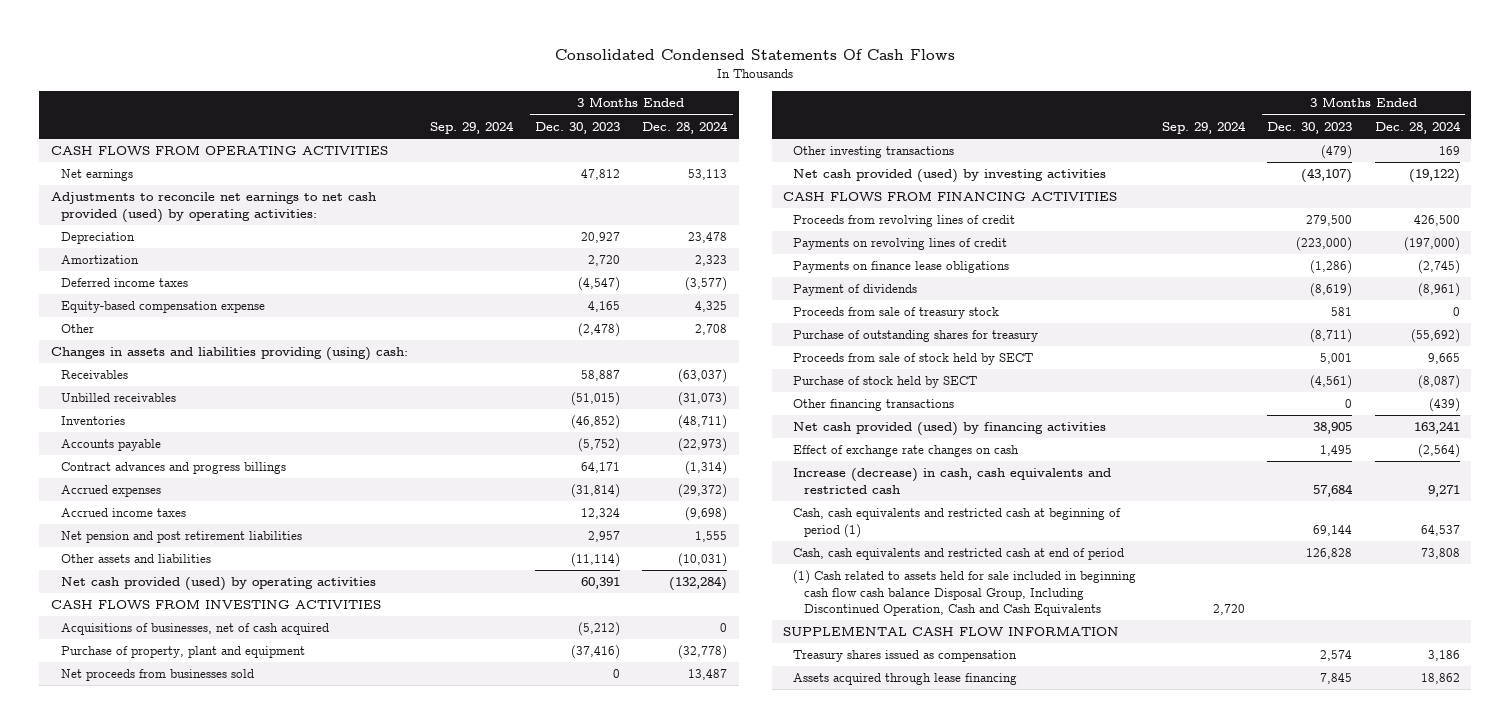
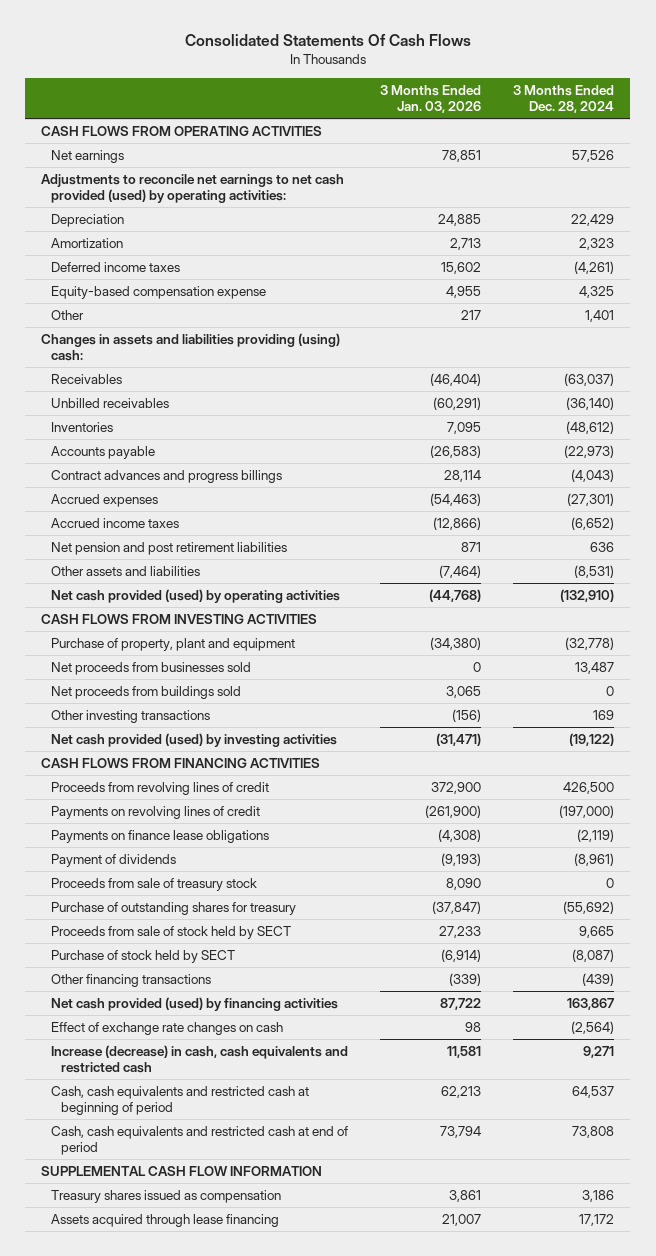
[555,49,956,61] Consolidated Condensed Statements Of Cash Flows -> [184,34,471,47] Consolidated Statements Of Cash Flows
[429,120,514,134] Sep. 29, 2024 -> none
[535,121,621,134] Dec. 30, 2023 -> none
none -> [380,84,482,114] 3 Months Ended Jan. 03, 2026
[688,169,728,181] 53,113 -> [572,149,615,162] 57,526
[688,232,728,244] 23,478 -> [571,213,615,226] 22,429
[685,277,728,292] (3,577) -> [574,260,615,274] (4,261)
[695,324,728,336] 2,708 -> [585,309,615,322] 1,401
[678,392,728,407] (31,073) -> [566,396,615,410] (36,140)
[678,415,728,430] (48,711) -> [566,420,615,434] (48,612)
[685,461,728,476] (1,314) -> [571,468,615,482] (4,043)
[678,484,728,499] (29,372) -> [567,492,615,506] (27,301)
[685,507,728,522] (9,698) -> [571,516,615,530] (6,652)
[695,531,728,543] 1,555 -> [590,541,615,552] 636
[678,553,728,568] (10,031) -> [574,564,615,578] (8,531)
[669,576,728,592] (132,284) -> [560,588,615,602] (132,910)
[60,623,329,636] Acquisitions of businesses, net of cash acquired -> none
none -> [51,685,242,699] Net proceeds from buildings sold
[1417,260,1460,275] (2,745) -> [577,828,615,842] (2,119)
[1413,421,1460,435] 163,241 -> [567,997,615,1010] 163,867
[793,508,1122,538] Cash, cash equivalents and restricted cash at beginning of period (1) -> [51,1085,310,1116] Cash, cash equivalents and restricted cash at beginning of period
[793,570,1137,616] (1) Cash related to assets held for sale included in beginning cash flow cash balance Disposal Group, Including Discontinued Operation, Cash and Cash Equivalents -> none
[1420,673,1460,685] 18,862 -> [579,1213,615,1226] 17,172

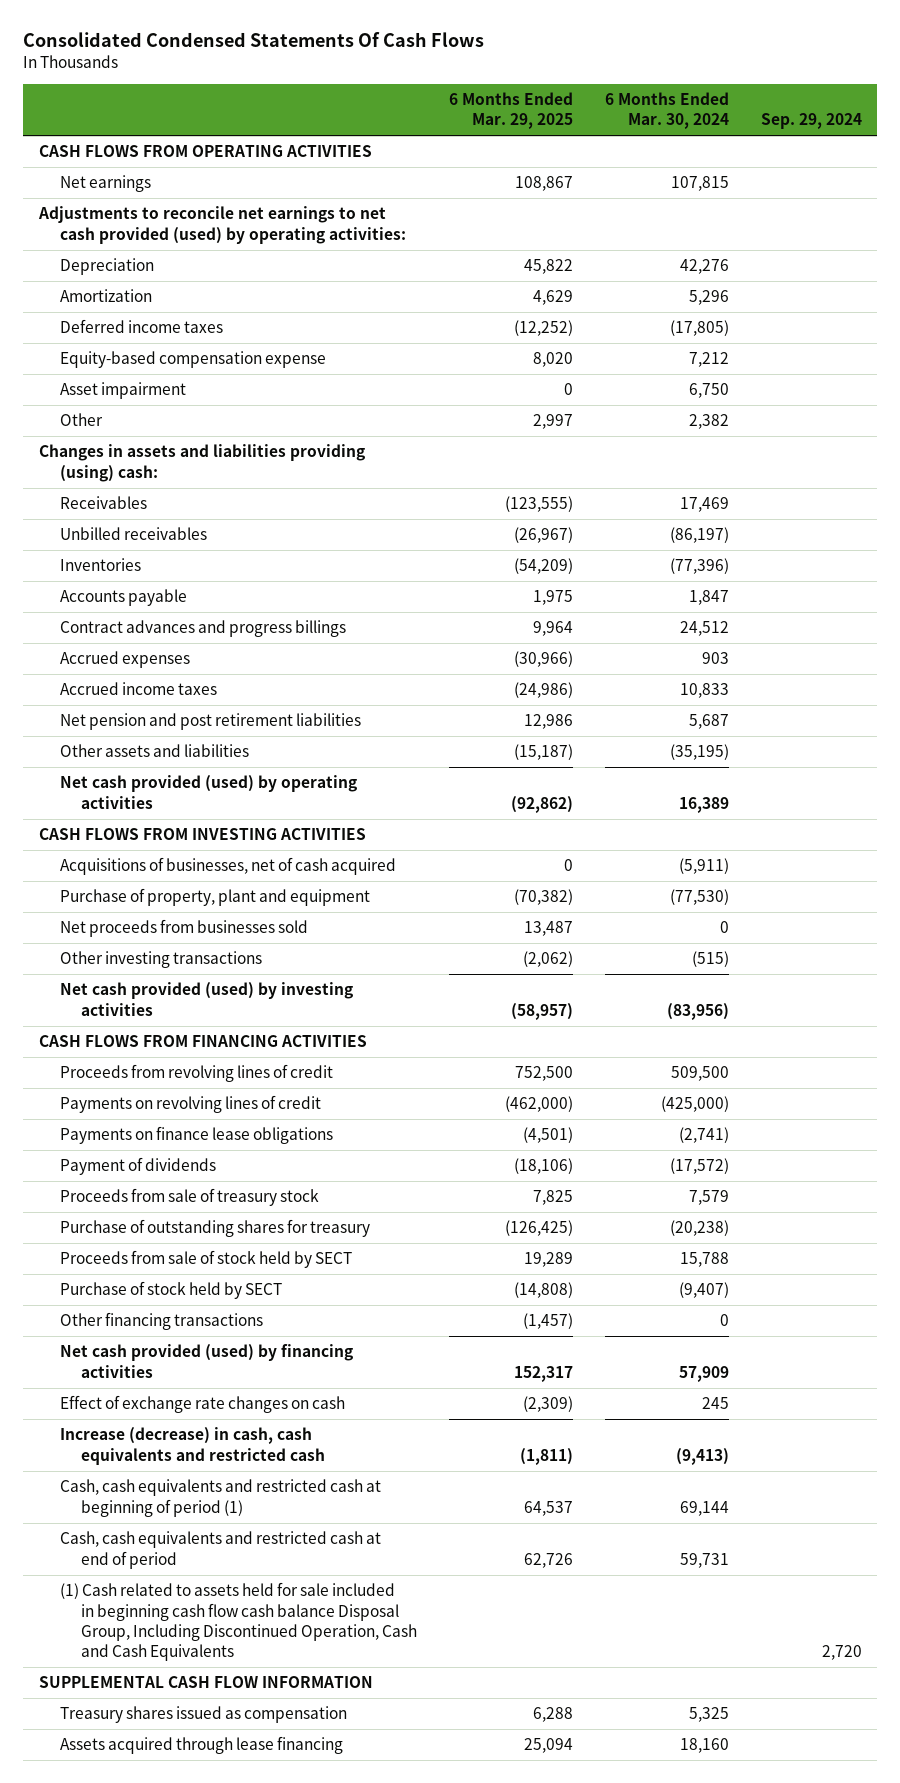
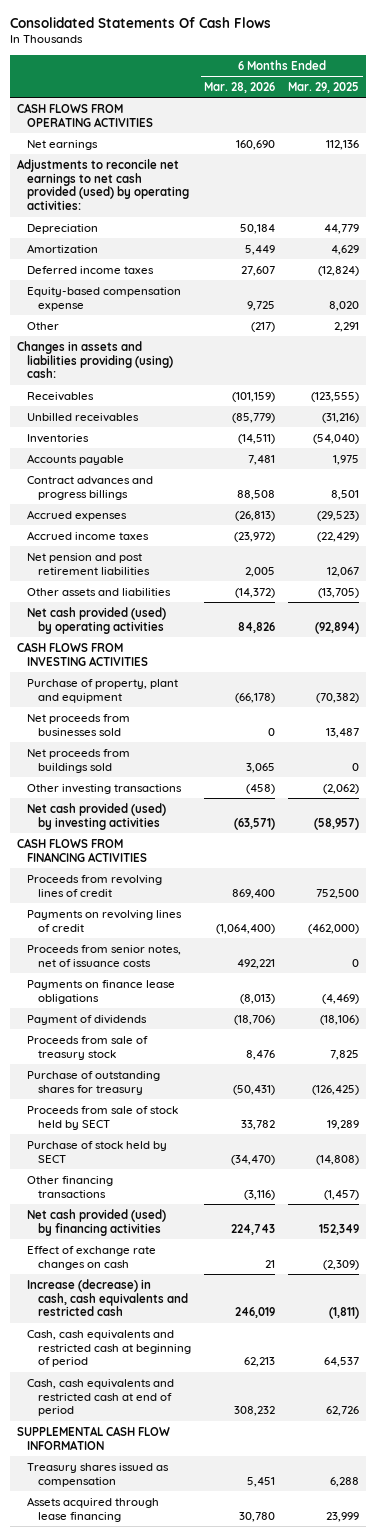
[22,32,484,48] Consolidated Condensed Statements Of Cash Flows -> [9,16,271,28] Consolidated Statements Of Cash Flows
[604,92,729,130] 6 Months Ended Mar. 30, 2024 -> none
[760,113,862,130] Sep. 29, 2024 -> none
none -> [204,81,276,93] Mar. 28, 2026
[514,176,573,192] 108,867 -> [326,139,360,150] 112,136
[523,259,573,275] 45,822 -> [324,223,360,234] 44,779
[513,320,573,337] (12,252) -> [318,265,360,276] (12,824)
[59,382,186,400] Asset impairment -> none
[532,414,573,430] 2,997 -> [334,321,360,332] 2,291
[513,527,573,544] (26,967) -> [322,412,360,423] (31,216)
[513,558,573,575] (54,209) -> [313,433,360,444] (54,040)
[532,621,573,637] 9,964 -> [331,489,360,500] 8,501
[513,651,573,668] (30,966) -> [317,510,360,521] (29,523)
[513,682,573,699] (24,986) -> [317,531,360,542] (22,429)
[523,714,573,730] 12,986 -> [327,566,360,577] 12,067
[513,744,573,761] (15,187) -> [318,587,360,598] (13,705)
[510,795,573,813] (92,862) -> [315,621,360,634] (92,894)
[59,857,396,876] Acquisitions of businesses, net of cash acquired -> none
none -> [27,748,131,773] Net proceeds from buildings sold
none -> [27,944,182,967] Proceeds from senior notes, net of issuance costs
[522,1127,573,1144] (4,501) -> [322,993,360,1004] (4,469)
[513,1365,573,1382] 152,317 -> [319,1223,360,1235] 152,349
[59,1479,381,1517] Cash, cash equivalents and restricted cash at beginning of period (1) -> [27,1329,191,1368] Cash, cash equivalents and restricted cash at beginning of period
[59,1582,417,1661] (1) Cash related to assets held for sale included in beginning cash flow cash balance Disposal Group, Including Discontinued Operation, Cash and Cash Equivalents -> none
[523,1738,573,1754] 25,094 -> [326,1511,360,1522] 23,999

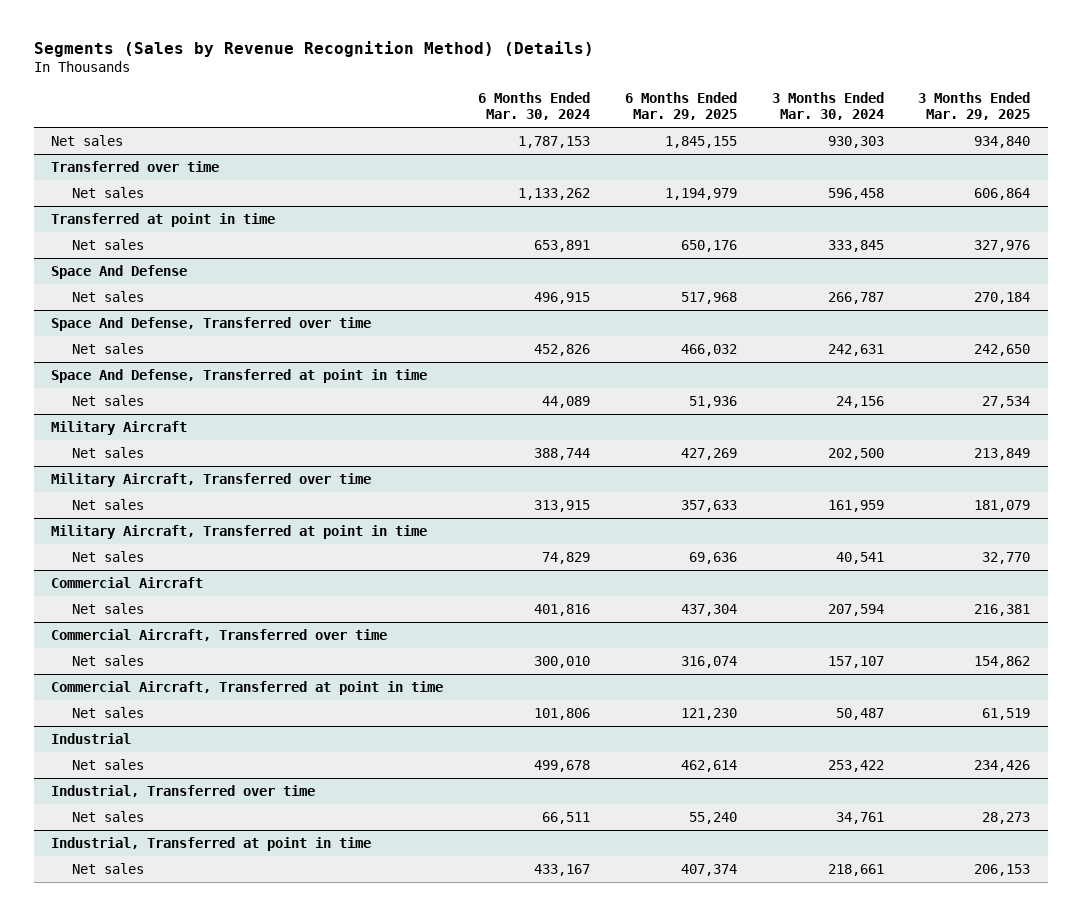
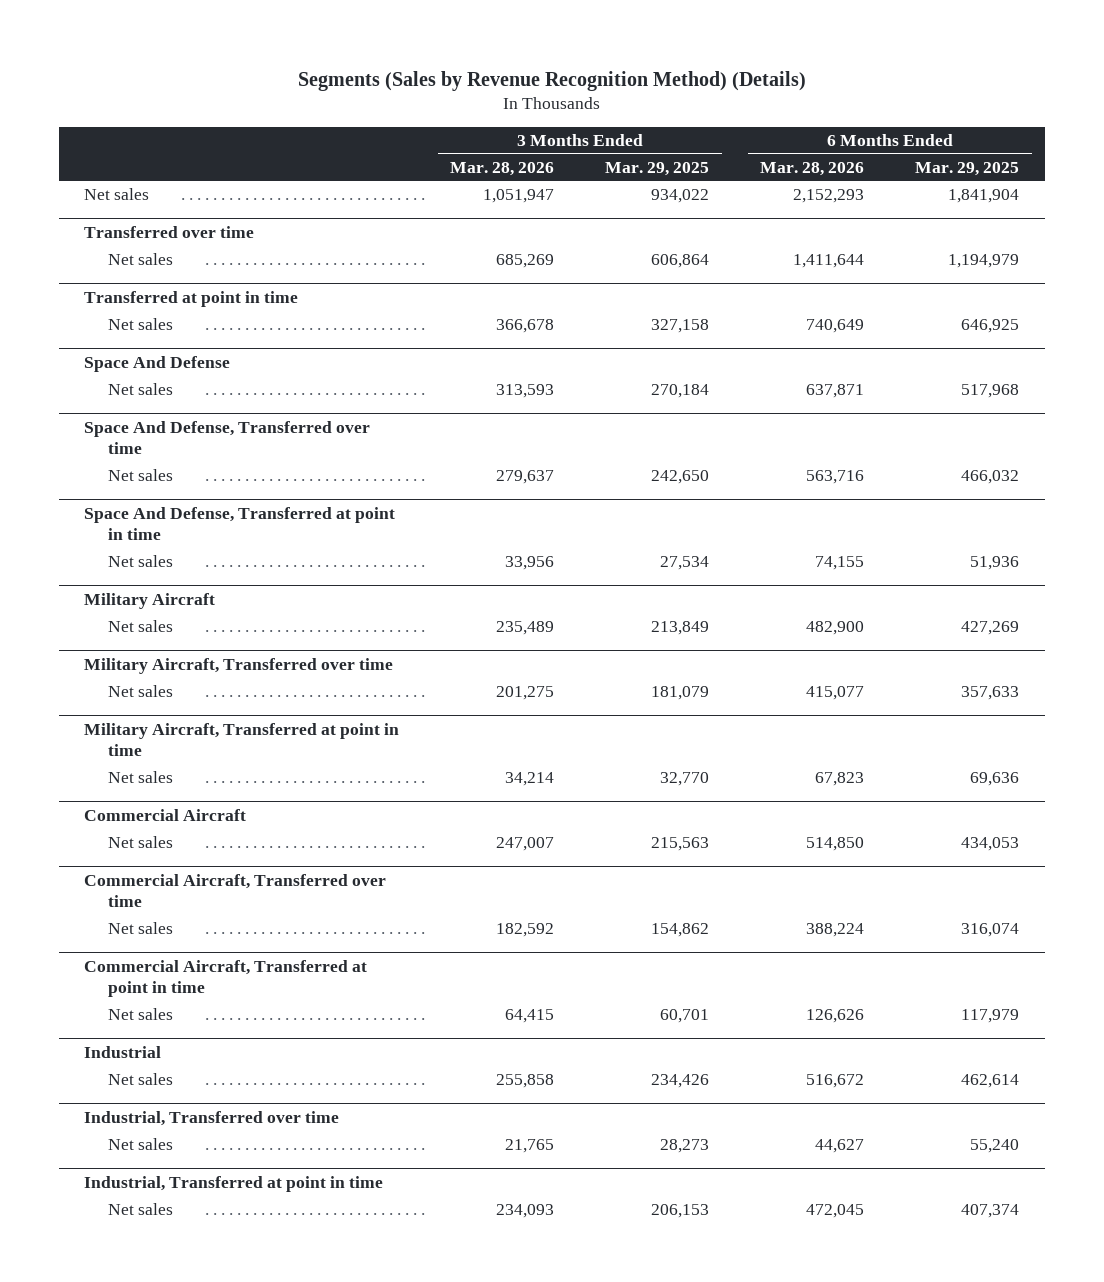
[477,92,590,121] 6 Months Ended Mar. 30, 2024 -> none
[771,92,884,121] 3 Months Ended Mar. 30, 2024 -> none
none -> [450,161,555,176] Mar. 28, 2026
none -> [760,161,865,176] Mar. 28, 2026
[664,135,737,148] 1,845,155 -> [948,189,1020,204] 1,841,904
[974,135,1031,148] 934,840 -> [651,189,710,204] 934,022
[680,239,737,252] 650,176 -> [961,319,1020,334] 646,925
[974,239,1031,252] 327,976 -> [651,319,710,334] 327,158
[680,603,737,616] 437,304 -> [961,837,1020,852] 434,053
[974,603,1031,616] 216,381 -> [651,837,710,852] 215,563
[680,707,737,720] 121,230 -> [961,1009,1020,1024] 117,979
[982,707,1031,720] 61,519 -> [660,1009,710,1024] 60,701

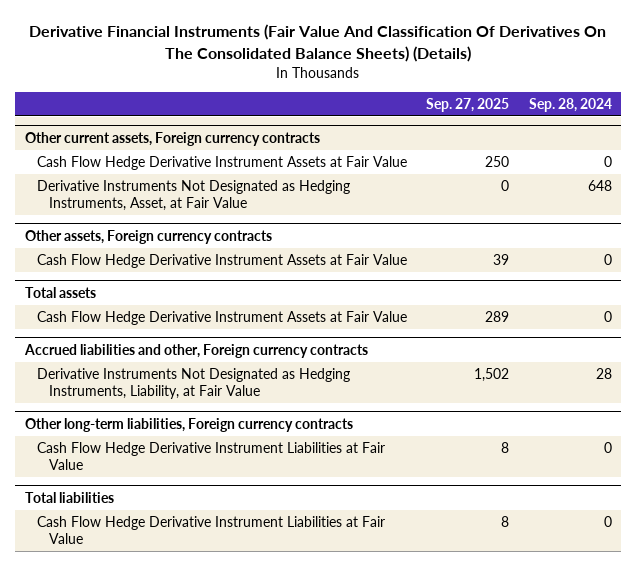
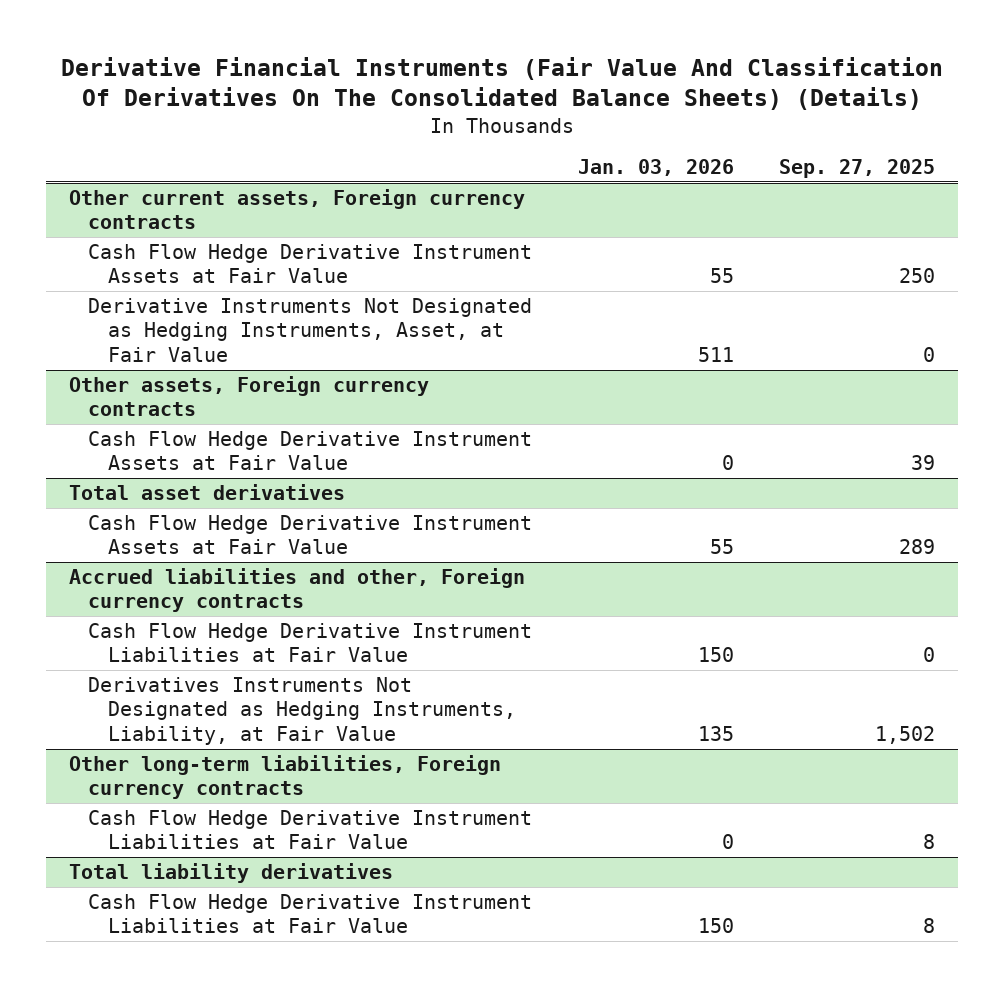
[528,97,612,112] Sep. 28, 2024 -> none
none -> [577,158,734,176] Jan. 03, 2026
[24,286,96,298] Total assets -> [69,483,346,500] Total asset derivatives
none -> [88,622,533,663] Cash Flow Hedge Derivative Instrument Liabilities at Fair Value
[37,368,351,400] Derivative Instruments Not Designated as Hedging Instruments, Liability, at Fair Value -> [88,676,516,746] Derivatives Instruments Not Designated as Hedging Instruments, Liability, at Fair Value
[24,491,114,503] Total liabilities -> [69,862,394,883] Total liability derivatives

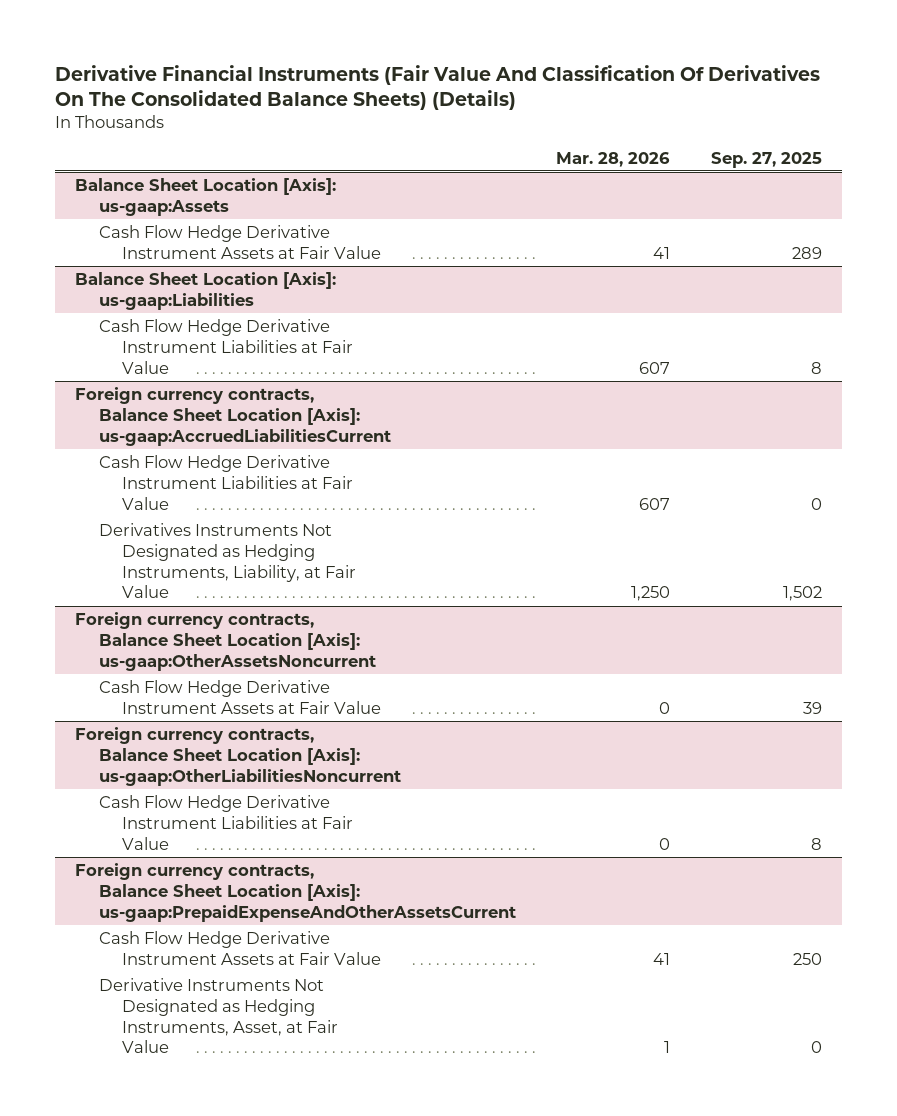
[577,158,734,176] Jan. 03, 2026 -> none
none -> [556,151,671,167] Mar. 28, 2026
[69,188,526,230] Other current assets, Foreign currency contracts -> none
[88,243,533,284] Cash Flow Hedge Derivative Instrument Assets at Fair Value -> none
[88,297,533,363] Derivative Instruments Not Designated as Hedging Instruments, Asset, at Fair Value -> none
[69,375,430,417] Other assets, Foreign currency contracts -> none
[88,430,533,471] Cash Flow Hedge Derivative Instrument Assets at Fair Value -> none
[69,483,346,500] Total asset derivatives -> none
none -> [75,177,337,216] Balance Sheet Location [Axis]: us-gaap:Assets
[69,567,526,613] Accrued liabilities and other, Foreign currency contracts -> none
none -> [75,271,337,310] Balance Sheet Location [Axis]: us-gaap:Liabilities
none -> [98,318,354,374] Cash Flow Hedge Derivative Instrument Liabilities at Fair Value
none -> [75,386,391,446] Foreign currency contracts, Balance Sheet Location [Axis]: us-gaap:AccruedLiabilitiesCurrent
[69,754,502,800] Other long-term liabilities, Foreign currency contracts -> none
[69,862,394,883] Total liability derivatives -> none
none -> [75,611,376,671] Foreign currency contracts, Balance Sheet Location [Axis]: us-gaap:OtherAssetsNoncurrent
[88,809,533,850] Cash Flow Hedge Derivative Instrument Liabilities at Fair Value -> [98,679,382,714] Cash Flow Hedge Derivative Instrument Assets at Fair Value
[923,834,936,850] 8 -> [802,701,822,714] 39
none -> [75,726,401,786] Foreign currency contracts, Balance Sheet Location [Axis]: us-gaap:OtherLiabilitiesNoncurrent
none -> [75,862,516,922] Foreign currency contracts, Balance Sheet Location [Axis]: us-gaap:PrepaidExpenseAndOtherAssetsCurrent
none -> [98,930,382,965] Cash Flow Hedge Derivative Instrument Assets at Fair Value
none -> [98,977,339,1054] Derivative Instruments Not Designated as Hedging Instruments, Asset, at Fair Value

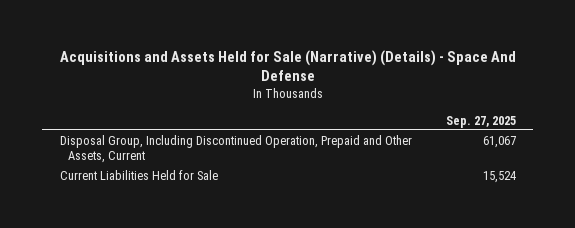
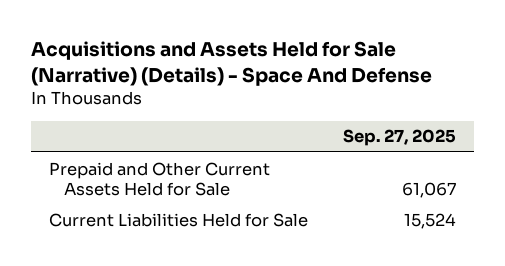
[59,135,412,164] Disposal Group, Including Discontinued Operation, Prepaid and Other Assets, Current -> [48,161,270,196] Prepaid and Other Current Assets Held for Sale

